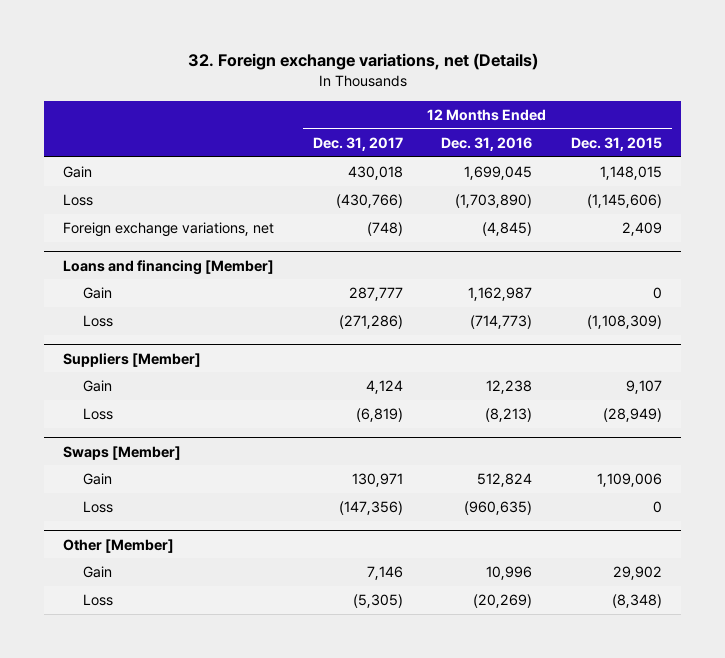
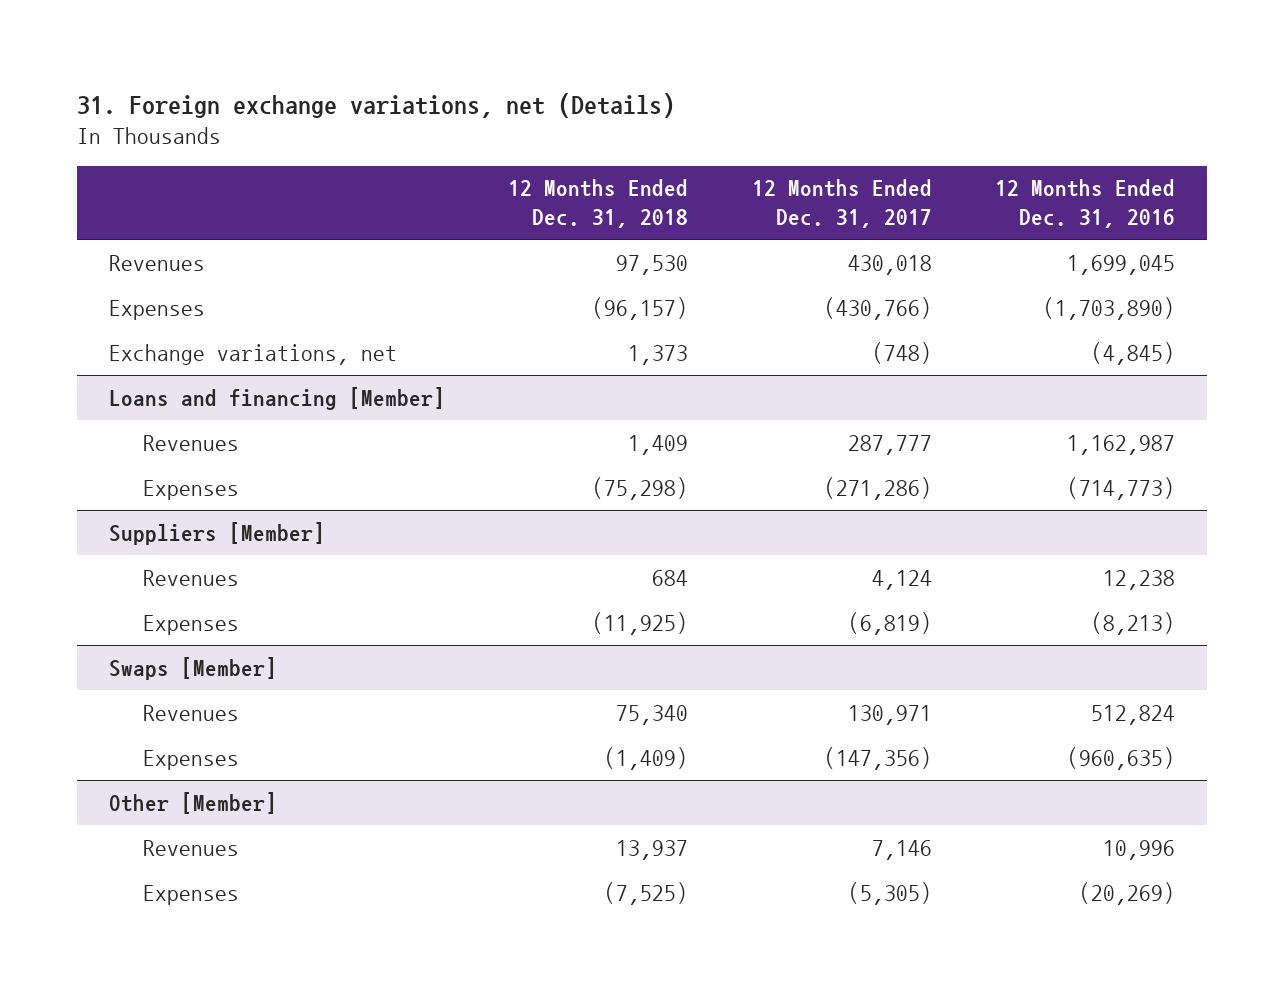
[187,53,538,71] 32. Foreign exchange variations, net (Details) -> [77,92,676,118] 31. Foreign exchange variations, net (Details)
[571,137,663,152] Dec. 31, 2015 -> none
none -> [508,179,689,229] 12 Months Ended Dec. 31, 2018
[63,166,93,179] Gain -> [109,254,206,271] Revenues
[63,194,94,207] Loss -> [109,299,206,320] Expenses
[63,222,275,238] Foreign exchange variations, net -> [109,343,398,365] Exchange variations, net
[83,287,113,300] Gain -> [143,434,240,451] Revenues
[83,315,114,328] Loss -> [143,479,240,500] Expenses
[83,380,113,393] Gain -> [143,569,240,586] Revenues
[83,408,114,421] Loss -> [143,614,240,635] Expenses
[83,473,113,486] Gain -> [143,704,240,721] Revenues
[83,501,114,514] Loss -> [143,749,240,770] Expenses
[83,566,113,579] Gain -> [143,839,240,856] Revenues
[83,594,114,607] Loss -> [143,884,240,905] Expenses

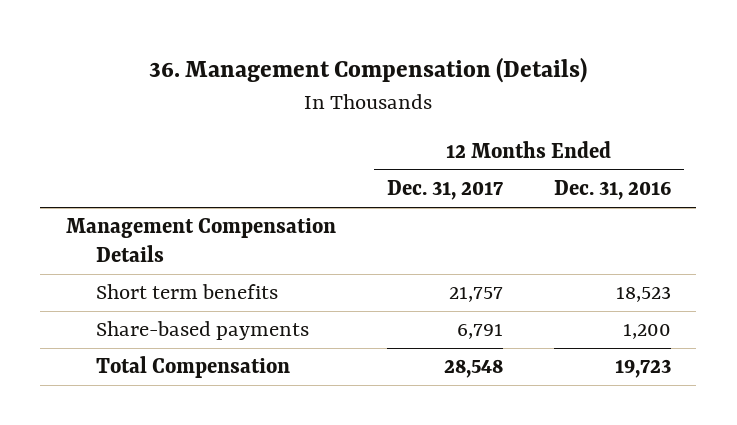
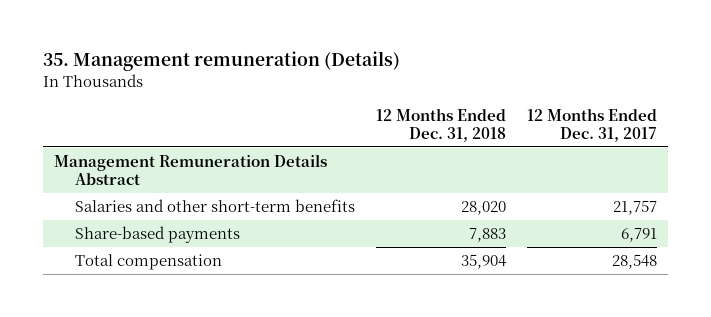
[149,56,588,83] 36. Management Compensation (Details) -> [42,51,400,72] 35. Management remuneration (Details)
[553,180,671,201] Dec. 31, 2016 -> none
none -> [376,107,507,142] 12 Months Ended Dec. 31, 2018
[65,218,336,263] Management Compensation Details -> none
none -> [53,154,327,185] Management Remuneration Details Abstract
[96,284,279,300] Short term benefits -> [74,199,355,213] Salaries and other short-term benefits
[96,356,291,379] Total Compensation -> [74,254,222,271] Total compensation

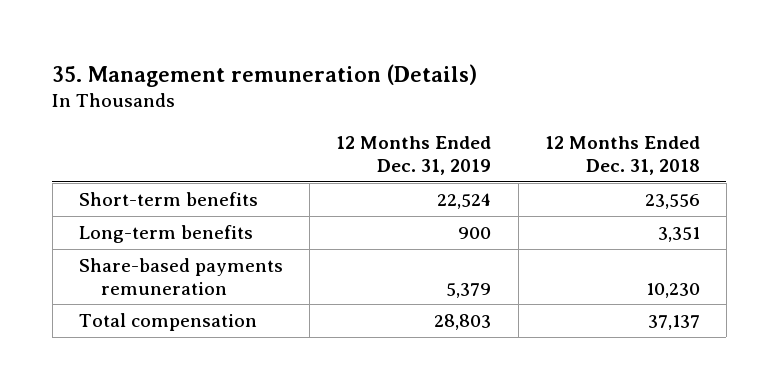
[527,107,658,142] 12 Months Ended Dec. 31, 2017 -> none
none -> [336,136,492,175] 12 Months Ended Dec. 31, 2019
[53,154,327,185] Management Remuneration Details Abstract -> none
[74,199,355,213] Salaries and other short-term benefits -> [78,192,258,207] Short-term benefits
[461,201,507,216] 28,020 -> [644,194,700,210] 23,556
none -> [78,225,253,244] Long-term benefits
[74,226,240,244] Share-based payments -> [78,258,283,295] Share-based payments remuneration
[469,228,507,243] 7,883 -> [645,282,700,298] 10,230
[461,254,507,270] 35,904 -> [647,315,700,331] 37,137

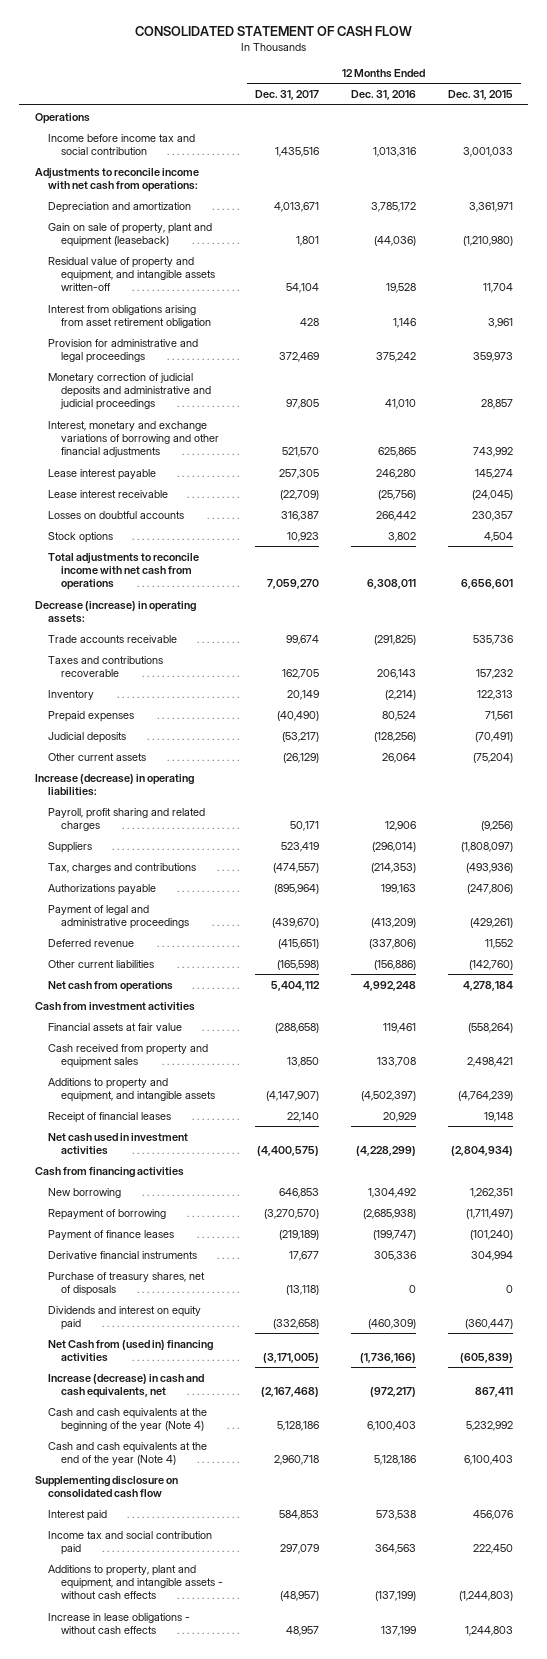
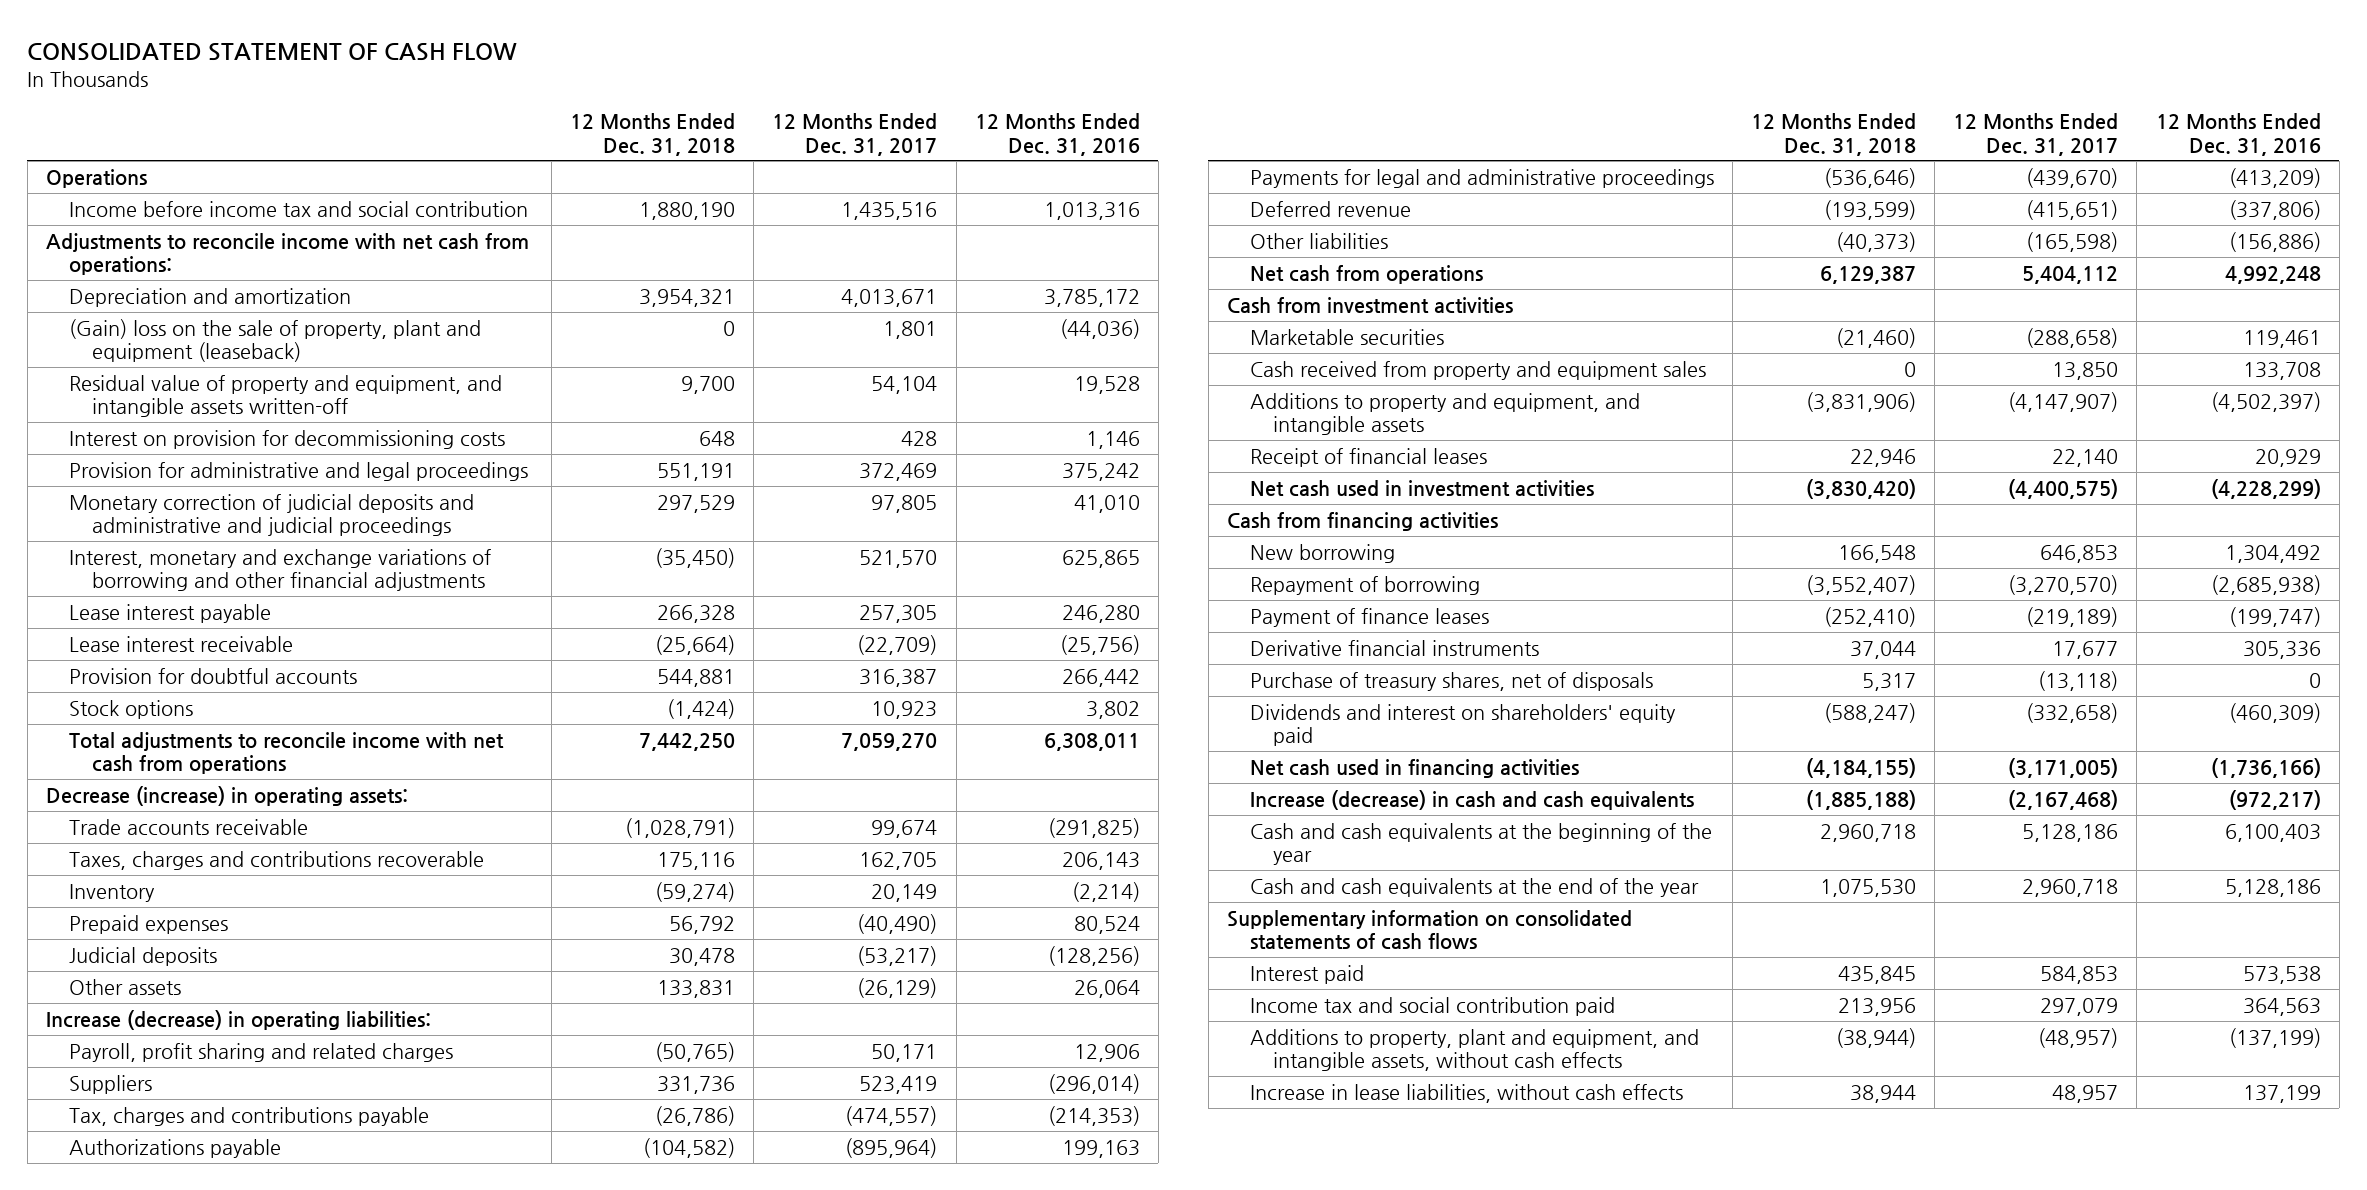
[447,90,513,101] Dec. 31, 2015 -> none
none -> [570,113,736,156] 12 Months Ended Dec. 31, 2018
[47,222,212,247] Gain on sale of property, plant and equipment (leaseback) -> [68,318,481,363] (Gain) loss on the sale of property, plant and equipment (leaseback)
[47,304,212,328] Interest from obligations arising from asset retirement obligation -> [68,429,505,449] Interest on provision for decommissioning costs
[47,510,184,519] Losses on doubtful accounts -> [68,667,357,684] Provision for doubtful accounts
[47,655,163,677] Taxes and contributions recoverable -> [68,850,484,870] Taxes, charges and contributions recoverable
[47,752,146,761] Other current assets -> [68,978,181,995] Other assets
[47,862,196,873] Tax, charges and contributions -> [68,1106,429,1126] Tax, charges and contributions payable
[47,904,190,929] Payment of legal and administrative proceedings -> [1249,168,1714,188] Payments for legal and administrative proceedings
[47,959,154,968] Other current liabilities -> [1249,232,1388,249] Other liabilities
[47,1022,182,1031] Financial assets at fair value -> [1249,328,1444,345] Marketable securities
[47,1305,201,1330] Dividends and interest on equity paid -> [1249,703,1676,747] Dividends and interest on shareholders' equity paid
[47,1339,213,1362] Net Cash from (used in) financing activities -> [1249,758,1579,778] Net cash used in financing activities
[47,1373,204,1398] Increase (decrease) in cash and cash equivalents, net -> [1249,789,1694,810] Increase (decrease) in cash and cash equivalents
[47,1407,207,1431] Cash and cash equivalents at the beginning of the year (Note 4) -> [1249,822,1712,866] Cash and cash equivalents at the beginning of the year
[47,1441,207,1465] Cash and cash equivalents at the end of the year (Note 4) -> [1249,877,1699,897] Cash and cash equivalents at the end of the year
[34,1475,178,1498] Supplementing disclosure on consolidated cash flow -> [1226,909,1632,951] Supplementary information on consolidated statements of cash flows
[47,1564,224,1600] Additions to property, plant and equipment, and intangible assets - without cash effects -> [1249,1028,1699,1072] Additions to property, plant and equipment, and intangible assets, without cash effects
[47,1612,190,1634] Increase in lease obligations - without cash effects -> [1249,1083,1683,1103] Increase in lease liabilities, without cash effects

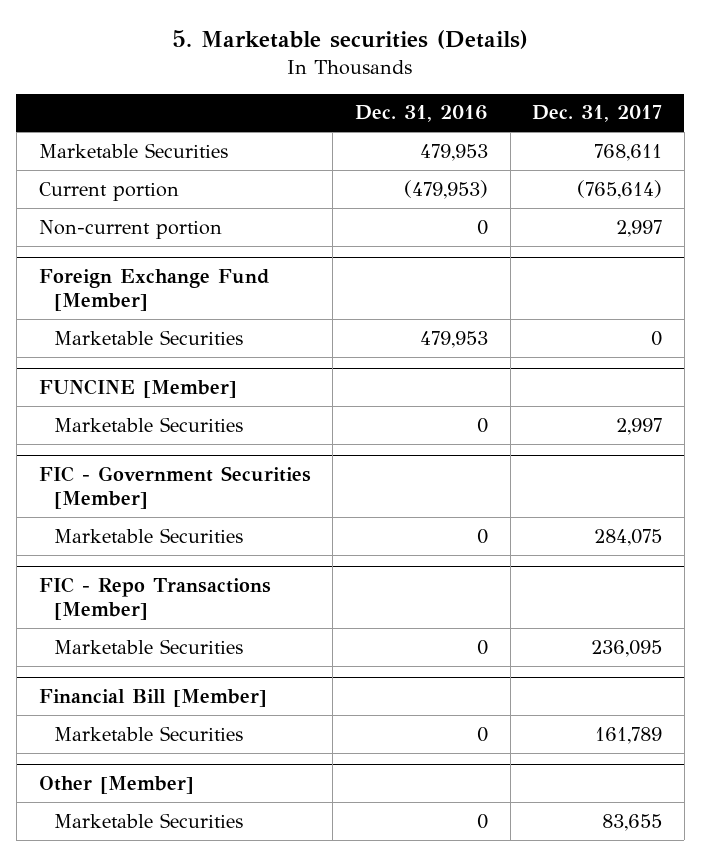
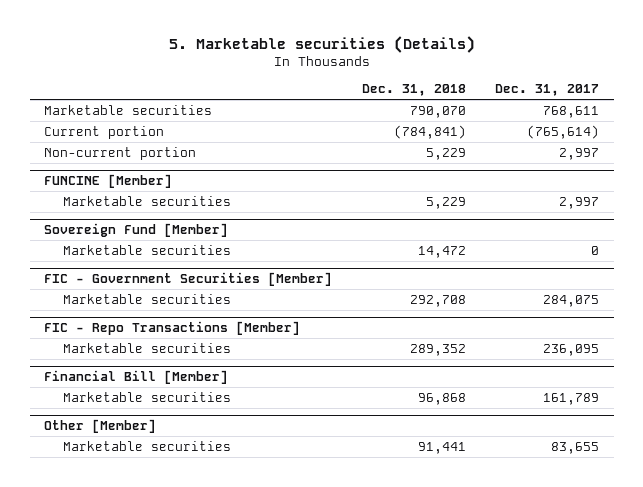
[354,105,488,123] Dec. 31, 2016 -> none
none -> [361,84,466,97] Dec. 31, 2018
[38,142,228,158] Marketable Securities -> [44,104,213,115] Marketable securities
[38,269,269,312] Foreign Exchange Fund [Member] -> none
[54,329,244,345] Marketable Securities -> none
[54,416,244,432] Marketable Securities -> [62,195,231,206] Marketable securities
none -> [44,223,229,238] Sovereign Fund [Member]
none -> [62,244,231,255] Marketable securities
[54,527,244,543] Marketable Securities -> [62,293,231,304] Marketable securities
[54,638,244,654] Marketable Securities -> [62,342,231,353] Marketable securities
[54,725,244,741] Marketable Securities -> [62,391,231,402] Marketable securities
[54,812,244,828] Marketable Securities -> [62,440,231,451] Marketable securities

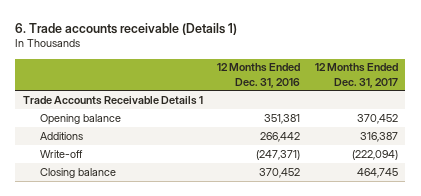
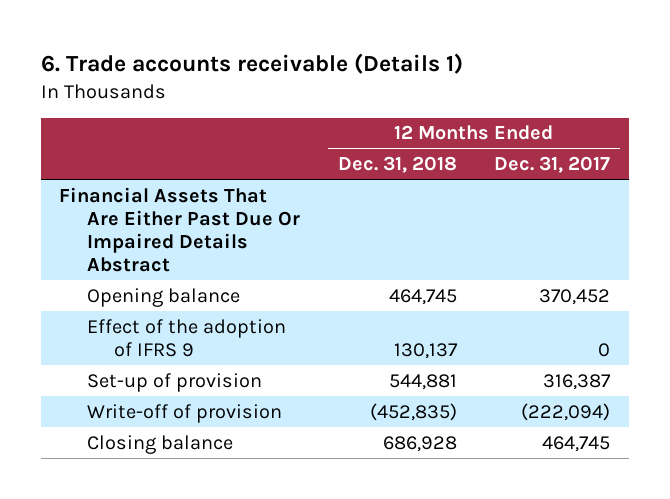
[217,63,301,88] 12 Months Ended Dec. 31, 2016 -> none
none -> [337,156,457,174] Dec. 31, 2018
[22,95,203,105] Trade Accounts Receivable Details 1 -> none
none -> [59,186,300,273] Financial Assets That Are Either Past Due Or Impaired Details Abstract
none -> [86,318,286,357] Effect of the adoption of IFRS 9
[40,131,84,140] Additions -> [86,372,262,392] Set-up of provision
[40,149,84,158] Write-off -> [86,403,282,423] Write-off of provision

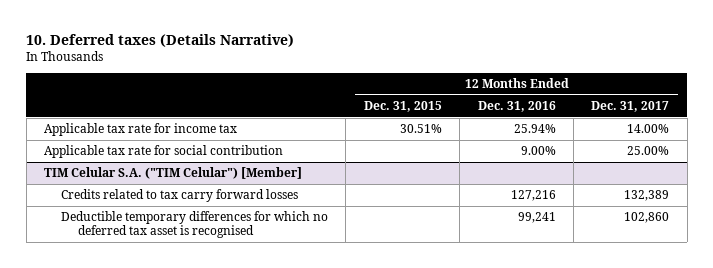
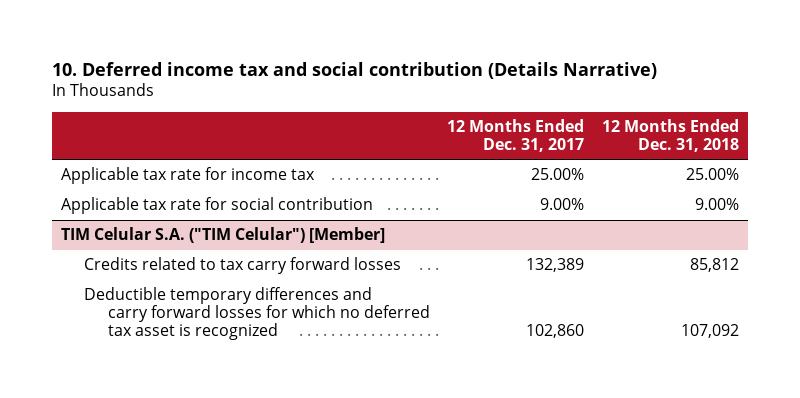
[26,33,295,47] 10. Deferred taxes (Details Narrative) -> [52,61,658,79] 10. Deferred income tax and social contribution (Details Narrative)
[363,101,442,113] Dec. 31, 2015 -> none
[477,101,556,113] Dec. 31, 2016 -> none
none -> [602,118,740,153] 12 Months Ended Dec. 31, 2018
[627,124,670,134] 14.00% -> [531,168,585,181] 25.00%
[627,146,670,156] 25.00% -> [540,198,585,211] 9.00%
[61,211,329,239] Deductible temporary differences for which no deferred tax asset is recognised -> [84,287,430,341] Deductible temporary differences and carry forward losses for which no deferred tax asset is recognized

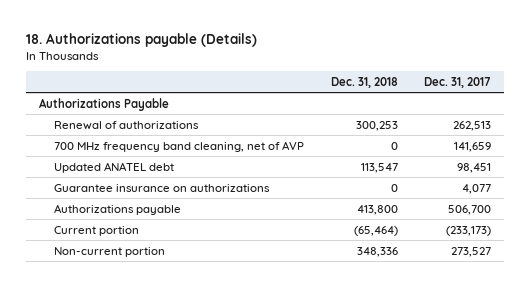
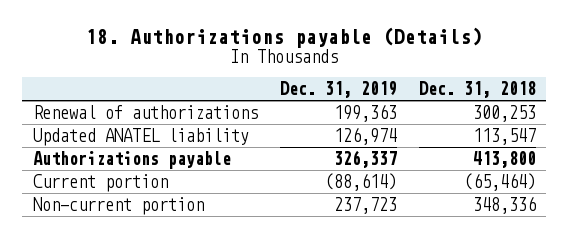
[424,76,492,88] Dec. 31, 2017 -> none
none -> [279,81,397,99] Dec. 31, 2019
[38,97,169,111] Authorizations Payable -> none
[54,140,305,152] 700 MHz frequency band cleaning, net of AVP -> none
[54,183,271,192] Guarantee insurance on authorizations -> none
[54,161,175,173] Updated ANATEL debt -> [33,128,250,147] Updated ANATEL liability

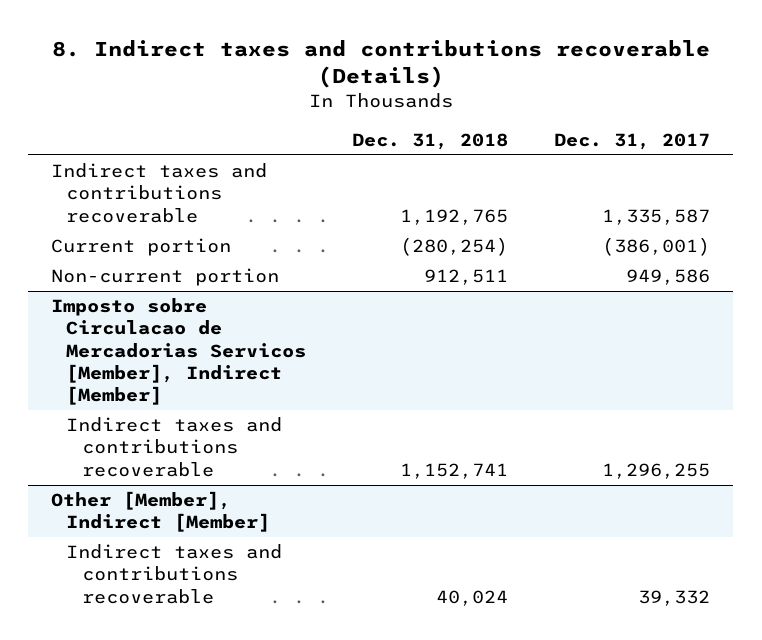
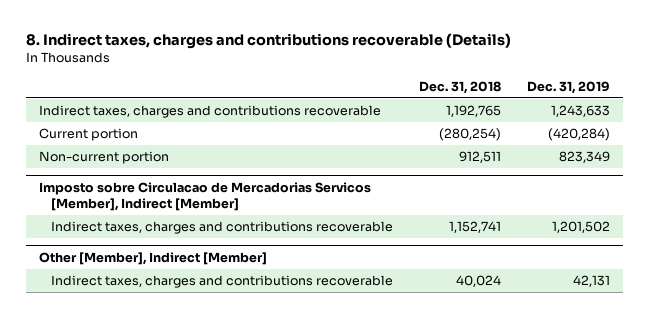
[51,39,710,88] 8. Indirect taxes and contributions recoverable (Details) -> [26,33,512,50] 8. Indirect taxes, charges and contributions recoverable (Details)
[554,132,711,150] Dec. 31, 2017 -> none
none -> [526,80,610,94] Dec. 31, 2019
[51,163,268,223] Indirect taxes and contributions recoverable -> [39,105,382,119] Indirect taxes, charges and contributions recoverable
[66,417,283,477] Indirect taxes and contributions recoverable -> [51,221,394,235] Indirect taxes, charges and contributions recoverable
[66,544,283,604] Indirect taxes and contributions recoverable -> [51,275,394,289] Indirect taxes, charges and contributions recoverable

